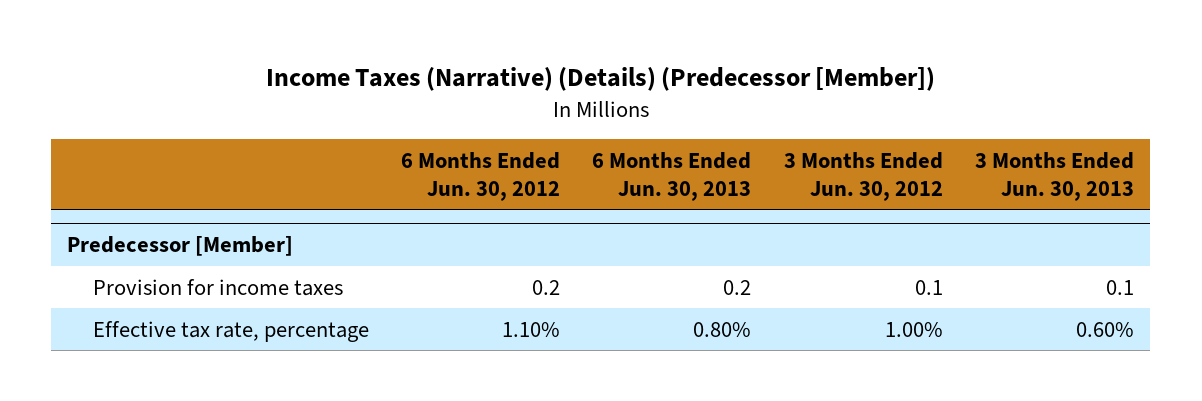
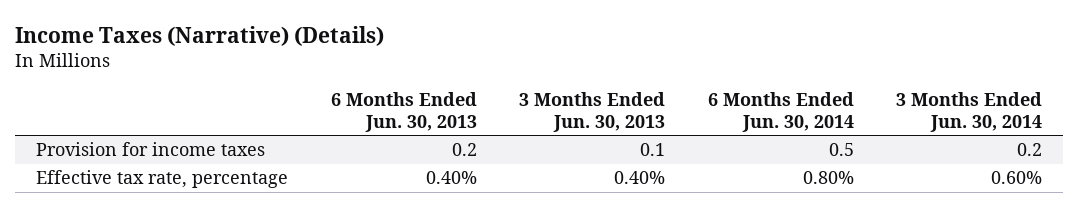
[265,67,935,92] Income Taxes (Narrative) (Details) (Predecessor [Member]) -> [14,25,384,46] Income Taxes (Narrative) (Details)
[401,152,561,201] 6 Months Ended Jun. 30, 2012 -> none
[783,152,943,201] 3 Months Ended Jun. 30, 2012 -> none
none -> [707,91,854,133] 6 Months Ended Jun. 30, 2014
none -> [896,91,1043,133] 3 Months Ended Jun. 30, 2014
[67,236,294,257] Predecessor [Member] -> none
[693,321,752,337] 0.80% -> [425,171,477,185] 0.40%
[1076,321,1135,337] 0.60% -> [614,171,666,185] 0.40%

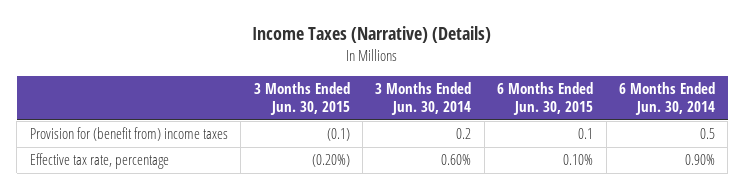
[330,91,477,133] 6 Months Ended Jun. 30, 2013 -> none
[519,91,666,133] 3 Months Ended Jun. 30, 2013 -> none
none -> [253,82,350,116] 3 Months Ended Jun. 30, 2015
none -> [497,82,594,116] 6 Months Ended Jun. 30, 2015
[36,142,266,157] Provision for income taxes -> [29,127,228,142] Provision for (benefit from) income taxes
[802,171,854,185] 0.80% -> [684,154,715,166] 0.90%

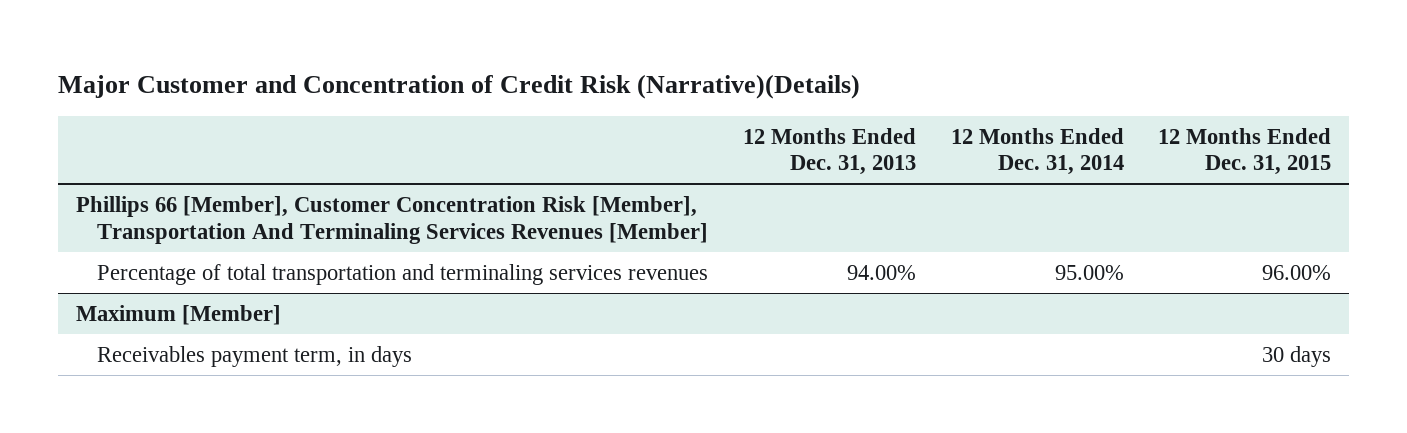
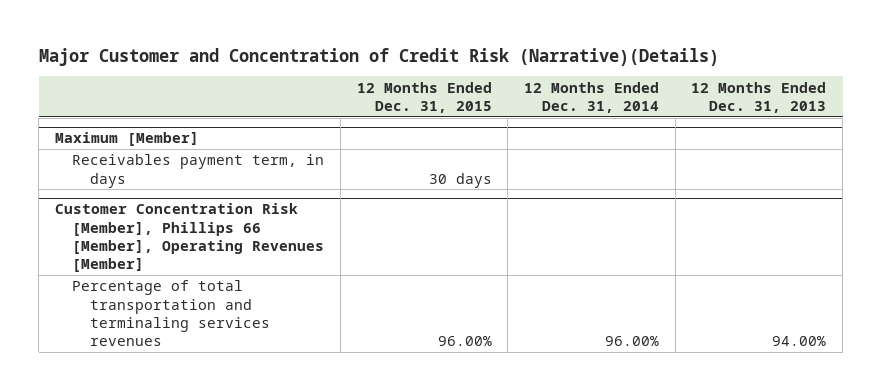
[75,195,708,244] Phillips 66 [Member], Customer Concentration Risk [Member], Transportation And Terminaling Services Revenues [Member] -> none
[96,263,708,285] Percentage of total transportation and terminaling services revenues -> none
none -> [55,203,325,273] Customer Concentration Risk [Member], Phillips 66 [Member], Operating Revenues [Member]
none -> [72,280,270,347] Percentage of total transportation and terminaling services revenues

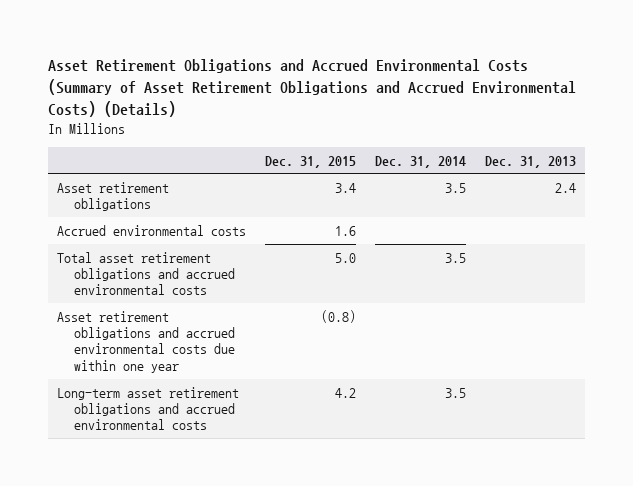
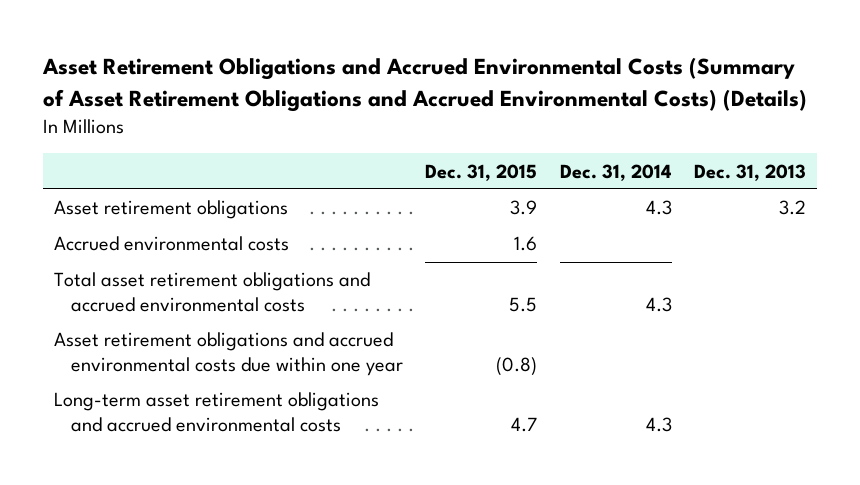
[334,182,356,193] 3.4 -> [510,200,538,216] 3.9
[444,182,466,193] 3.5 -> [645,200,672,216] 4.3
[554,182,576,193] 2.4 -> [779,200,807,216] 3.2
[334,252,356,263] 5.0 -> [509,297,538,313] 5.5
[444,252,466,263] 3.5 -> [645,297,672,313] 4.3
[334,387,356,398] 4.2 -> [511,417,538,433] 4.7
[444,387,466,398] 3.5 -> [645,417,672,433] 4.3

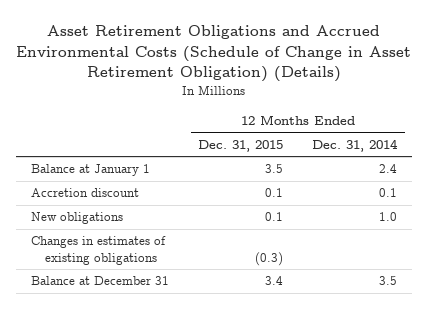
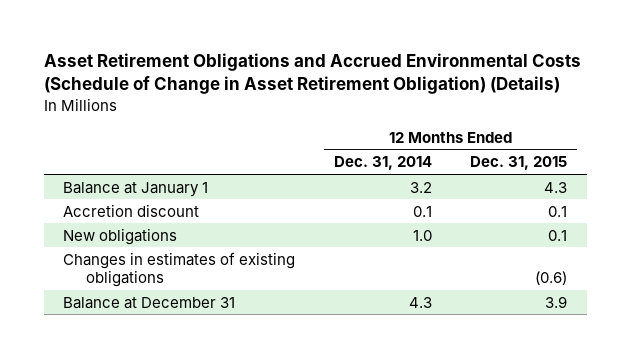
[264,164,283,174] 3.5 -> [544,181,568,193] 4.3
[379,164,398,174] 2.4 -> [409,181,432,193] 3.2
[254,251,283,266] (0.3) -> [535,270,568,285] (0.6)
[264,276,283,286] 3.4 -> [545,295,568,308] 3.9
[379,276,398,286] 3.5 -> [408,296,432,308] 4.3

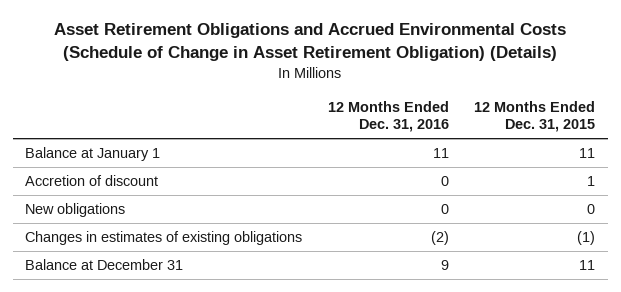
[333,156,432,171] Dec. 31, 2014 -> none
none -> [327,100,449,133] 12 Months Ended Dec. 31, 2016
[544,181,568,193] 4.3 -> [579,148,596,159] 11
[63,203,200,217] Accretion discount -> [25,175,159,187] Accretion of discount
[548,205,568,217] 0.1 -> [587,176,596,187] 1
[548,229,568,241] 0.1 -> [587,204,596,215] 0
[535,270,568,285] (0.6) -> [577,231,596,246] (1)
[545,295,568,308] 3.9 -> [579,260,596,271] 11

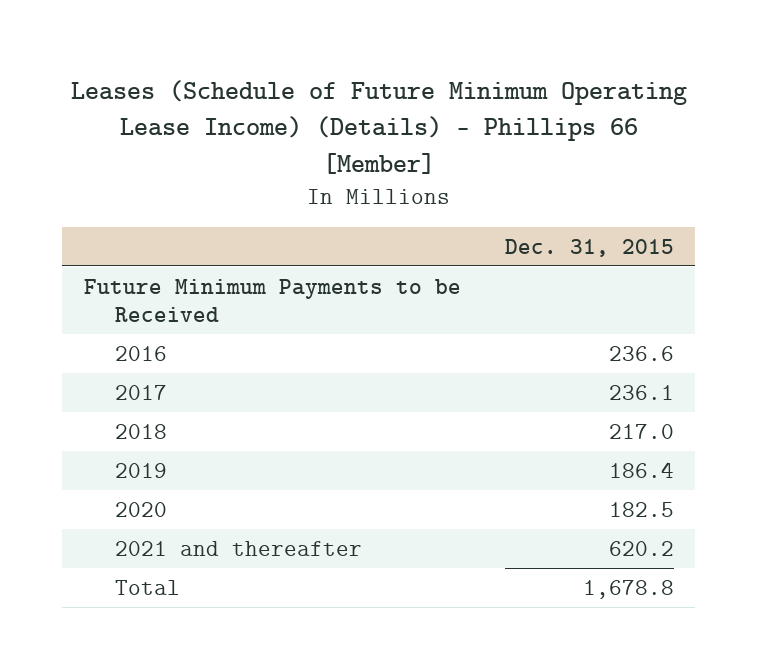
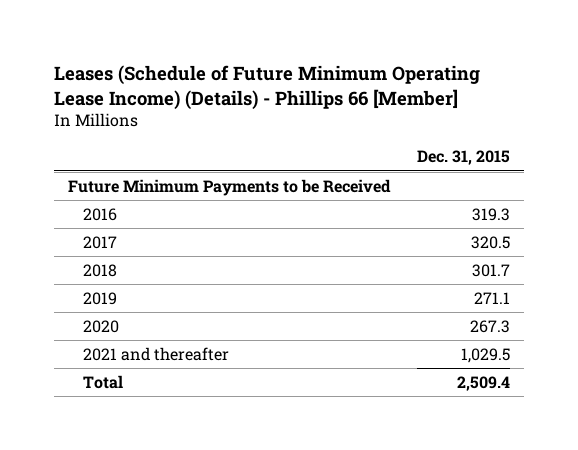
[608,345,674,361] 236.6 -> [472,207,511,221] 319.3
[608,384,674,400] 236.1 -> [471,235,511,249] 320.5
[608,423,674,439] 217.0 -> [472,263,511,277] 301.7
[608,461,674,478] 186.4 -> [474,291,511,304] 271.1
[608,501,674,517] 182.5 -> [470,319,511,333] 267.3
[608,540,674,556] 620.2 -> [461,347,511,363] 1,029.5
[582,579,674,599] 1,678.8 -> [457,375,511,391] 2,509.4

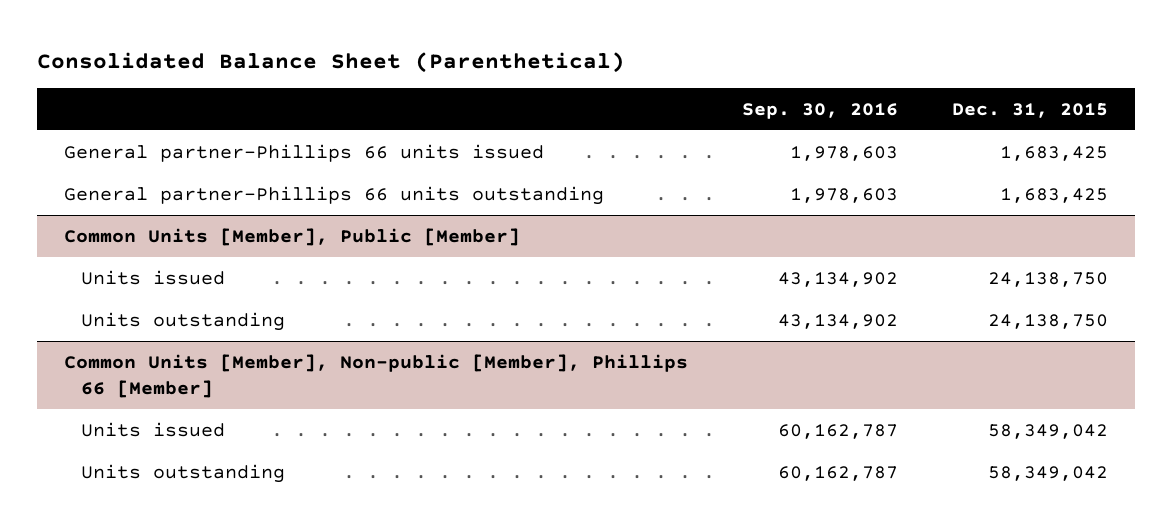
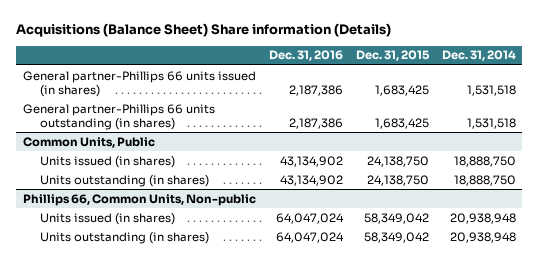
[36,51,625,73] Consolidated Balance Sheet (Parenthetical) -> [16,23,392,38] Acquisitions (Balance Sheet) Share information (Details)
[741,102,898,119] Sep. 30, 2016 -> none
none -> [268,50,343,62] Dec. 31, 2016
none -> [441,50,516,62] Dec. 31, 2014
[63,143,544,162] General partner-Phillips 66 units issued -> [22,70,256,98] General partner-Phillips 66 units issued (in shares)
[63,185,604,205] General partner-Phillips 66 units outstanding -> [22,103,215,131] General partner-Phillips 66 units outstanding (in shares)
[63,227,520,246] Common Units [Member], Public [Member] -> [22,136,155,148] Common Units, Public
[81,269,226,285] Units issued -> [39,155,175,168] Units issued (in shares)
[81,311,286,331] Units outstanding -> [39,174,209,187] Units outstanding (in shares)
[63,353,688,398] Common Units [Member], Non-public [Member], Phillips 66 [Member] -> [22,193,256,206] Phillips 66, Common Units, Non-public
[81,421,226,437] Units issued -> [39,212,175,225] Units issued (in shares)
[81,463,286,483] Units outstanding -> [39,231,209,244] Units outstanding (in shares)

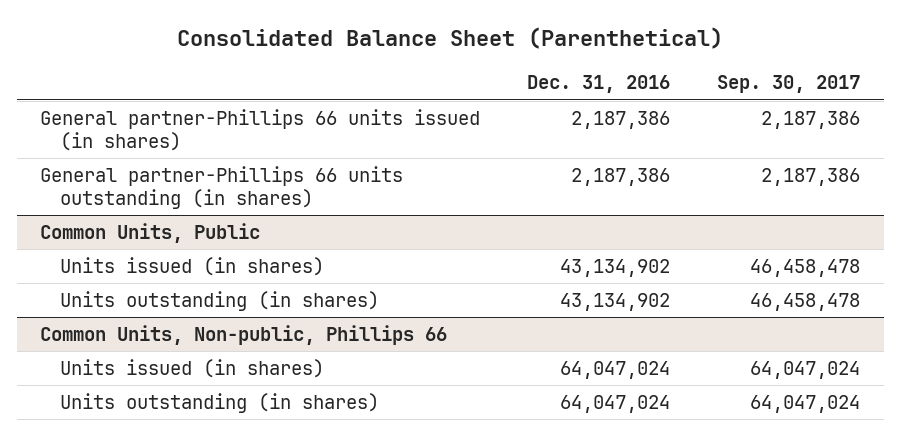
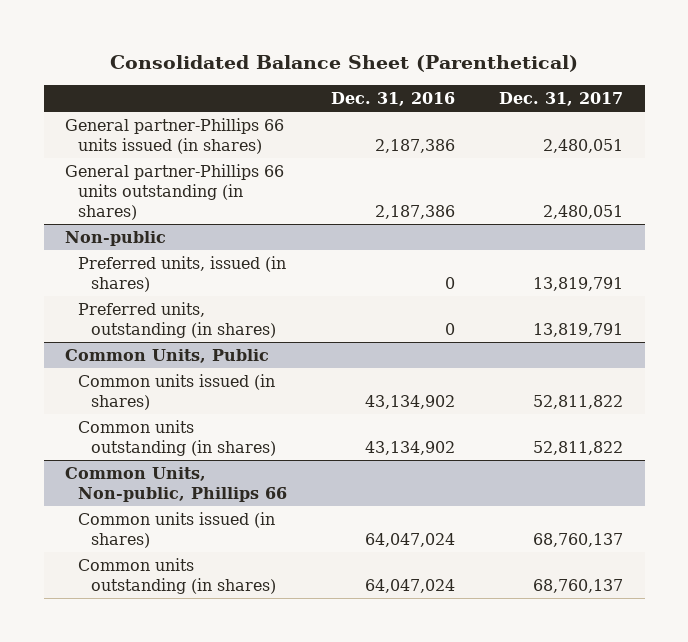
[717,75,861,94] Sep. 30, 2017 -> none
none -> [498,91,623,106] Dec. 31, 2017
none -> [65,231,167,247] Non-public
none -> [78,256,287,292] Preferred units, issued (in shares)
none -> [78,302,276,338] Preferred units, outstanding (in shares)
[60,257,325,277] Units issued (in shares) -> [78,374,276,410] Common units issued (in shares)
[60,291,380,312] Units outstanding (in shares) -> [78,420,276,456] Common units outstanding (in shares)
[60,359,325,379] Units issued (in shares) -> [78,512,276,548] Common units issued (in shares)
[60,393,380,414] Units outstanding (in shares) -> [78,558,276,594] Common units outstanding (in shares)

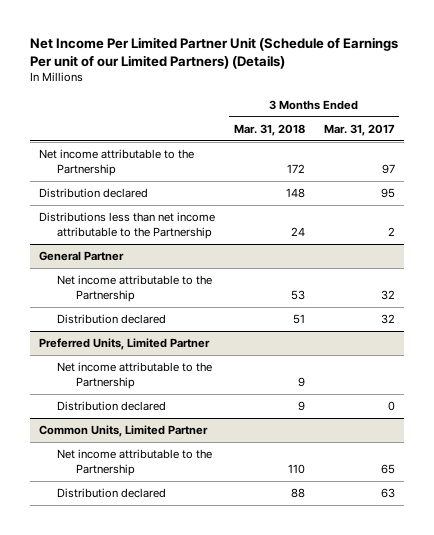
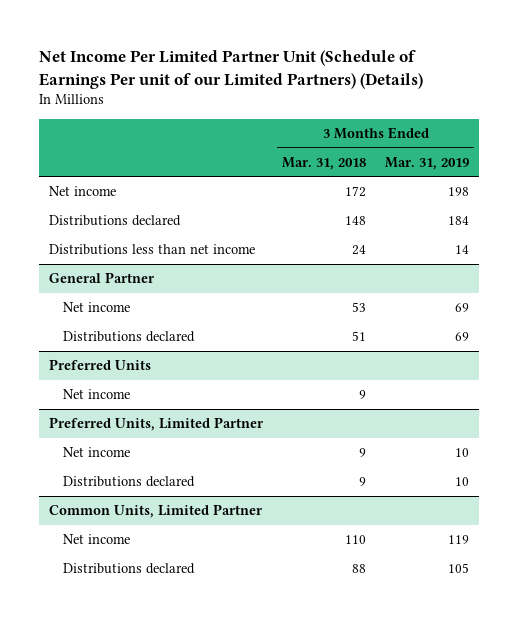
[323,123,395,136] Mar. 31, 2017 -> none
none -> [385,156,470,170] Mar. 31, 2019
[39,148,195,176] Net income attributable to the Partnership -> [49,186,117,197] Net income
[39,187,149,198] Distribution declared -> [49,215,182,227] Distributions declared
[39,211,216,239] Distributions less than net income attributable to the Partnership -> [49,244,256,256] Distributions less than net income
[57,274,213,302] Net income attributable to the Partnership -> [63,302,131,313] Net income
[57,313,167,324] Distribution declared -> [63,331,196,343] Distributions declared
none -> [49,359,152,371] Preferred Units
none -> [63,389,131,400] Net income
[57,361,213,389] Net income attributable to the Partnership -> [63,447,131,458] Net income
[57,400,167,411] Distribution declared -> [63,476,196,488] Distributions declared
[57,448,213,476] Net income attributable to the Partnership -> [63,534,131,545] Net income
[57,487,167,498] Distribution declared -> [63,563,196,575] Distributions declared

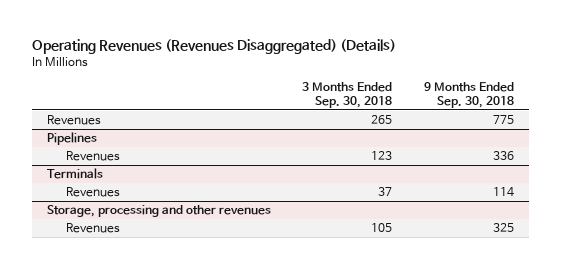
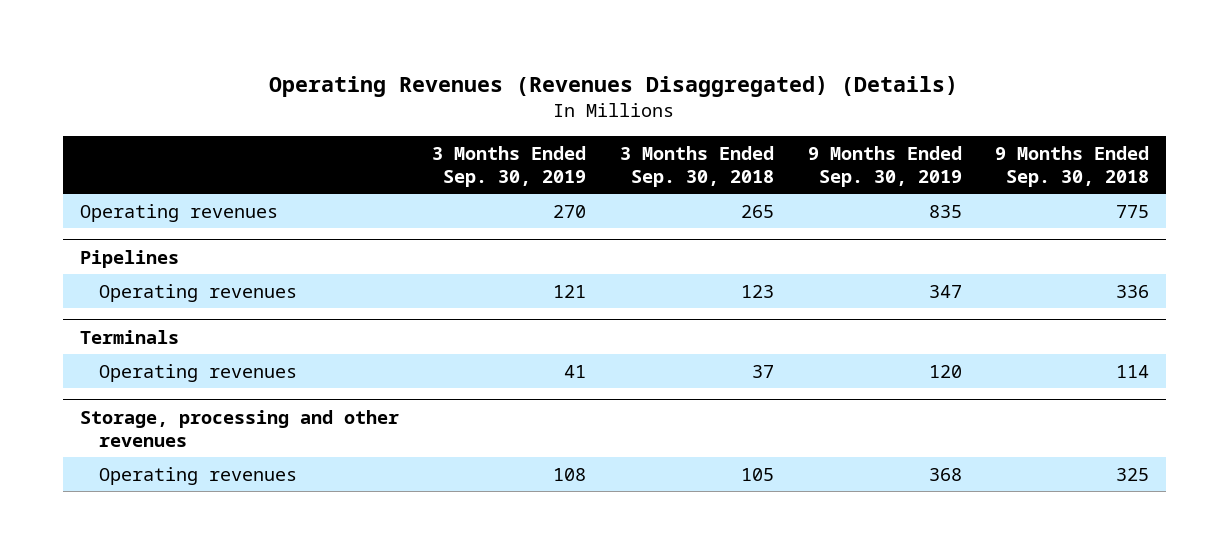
none -> [432,145,587,188] 3 Months Ended Sep. 30, 2019
none -> [807,145,962,188] 9 Months Ended Sep. 30, 2019
[47,115,102,126] Revenues -> [79,203,278,222] Operating revenues
[66,151,121,162] Revenues -> [98,283,297,302] Operating revenues
[66,187,121,198] Revenues -> [98,363,297,382] Operating revenues
[66,223,121,234] Revenues -> [98,466,297,485] Operating revenues

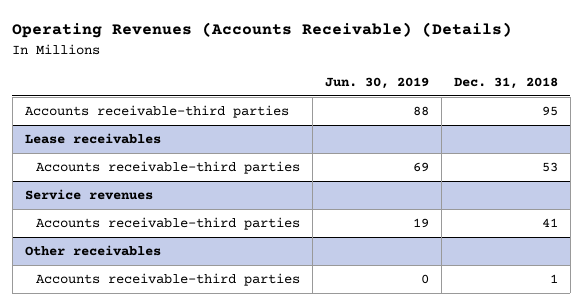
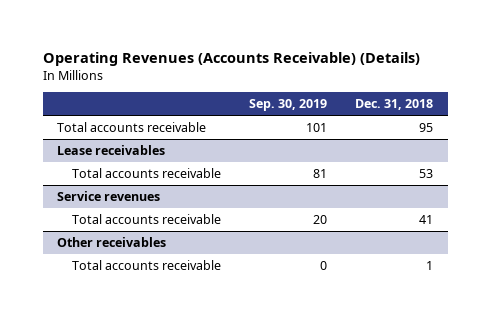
[325,77,430,90] Jun. 30, 2019 -> none
none -> [248,99,327,112] Sep. 30, 2019
[24,105,289,119] Accounts receivable-third parties -> none
none -> [57,121,207,132] Total accounts receivable
[36,161,301,175] Accounts receivable-third parties -> none
none -> [71,167,221,178] Total accounts receivable
[36,217,301,231] Accounts receivable-third parties -> none
none -> [71,213,221,224] Total accounts receivable
[36,273,301,287] Accounts receivable-third parties -> none
none -> [71,259,221,270] Total accounts receivable

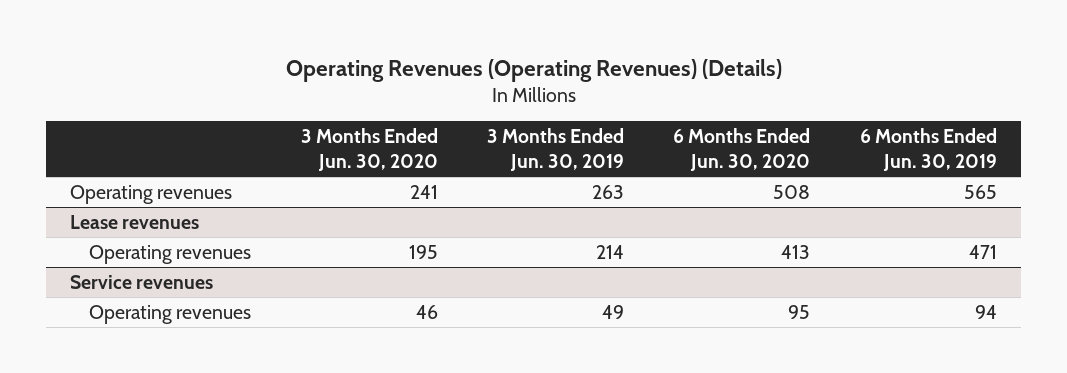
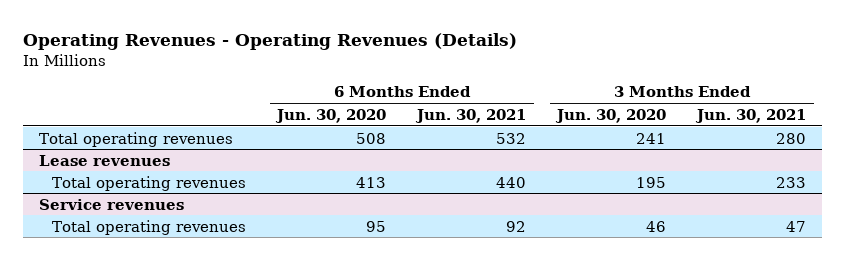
[285,58,782,82] Operating Revenues (Operating Revenues) (Details) -> [23,33,518,51] Operating Revenues - Operating Revenues (Details)
[487,128,625,171] 3 Months Ended Jun. 30, 2019 -> none
[859,128,997,171] 6 Months Ended Jun. 30, 2019 -> none
none -> [415,108,527,123] Jun. 30, 2021
none -> [695,108,807,123] Jun. 30, 2021
[70,184,233,204] Operating revenues -> [38,131,233,147] Total operating revenues
[89,244,252,264] Operating revenues -> [52,175,247,191] Total operating revenues
[89,304,252,324] Operating revenues -> [52,219,247,235] Total operating revenues

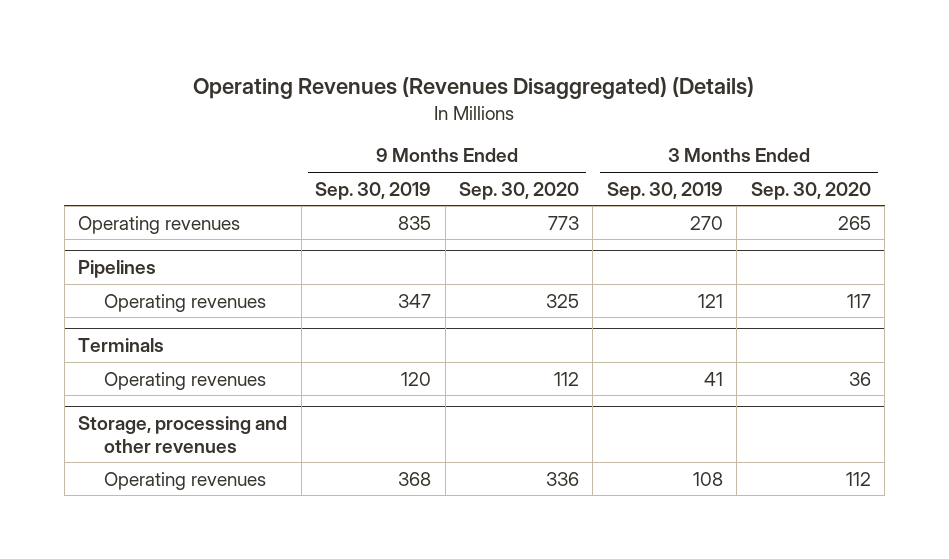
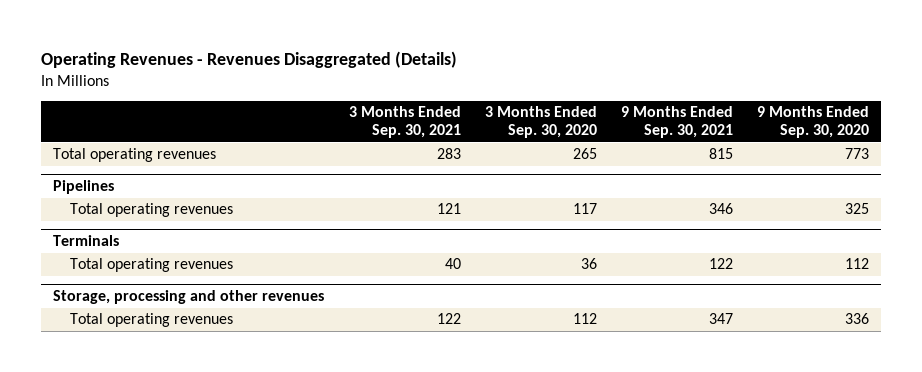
[193,76,755,99] Operating Revenues (Revenues Disaggregated) (Details) -> [41,51,458,69] Operating Revenues - Revenues Disaggregated (Details)
[315,181,432,200] Sep. 30, 2019 -> none
[606,181,723,200] Sep. 30, 2019 -> none
none -> [348,106,461,139] 3 Months Ended Sep. 30, 2021
none -> [620,106,733,139] 9 Months Ended Sep. 30, 2021
[78,215,241,234] Operating revenues -> [53,148,217,163] Total operating revenues
[104,293,267,312] Operating revenues -> [69,203,233,218] Total operating revenues
[104,371,267,390] Operating revenues -> [69,258,233,273] Total operating revenues
[104,471,267,490] Operating revenues -> [69,313,233,328] Total operating revenues

